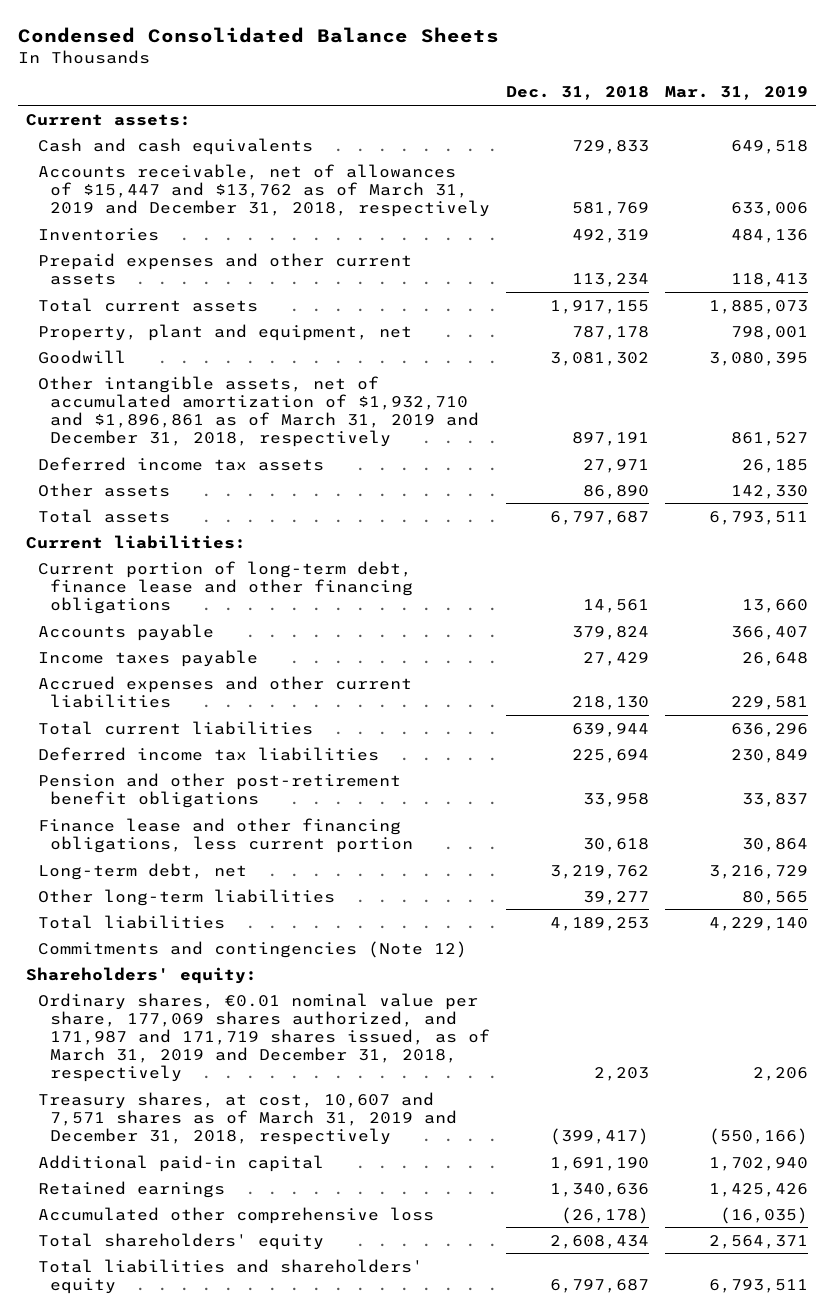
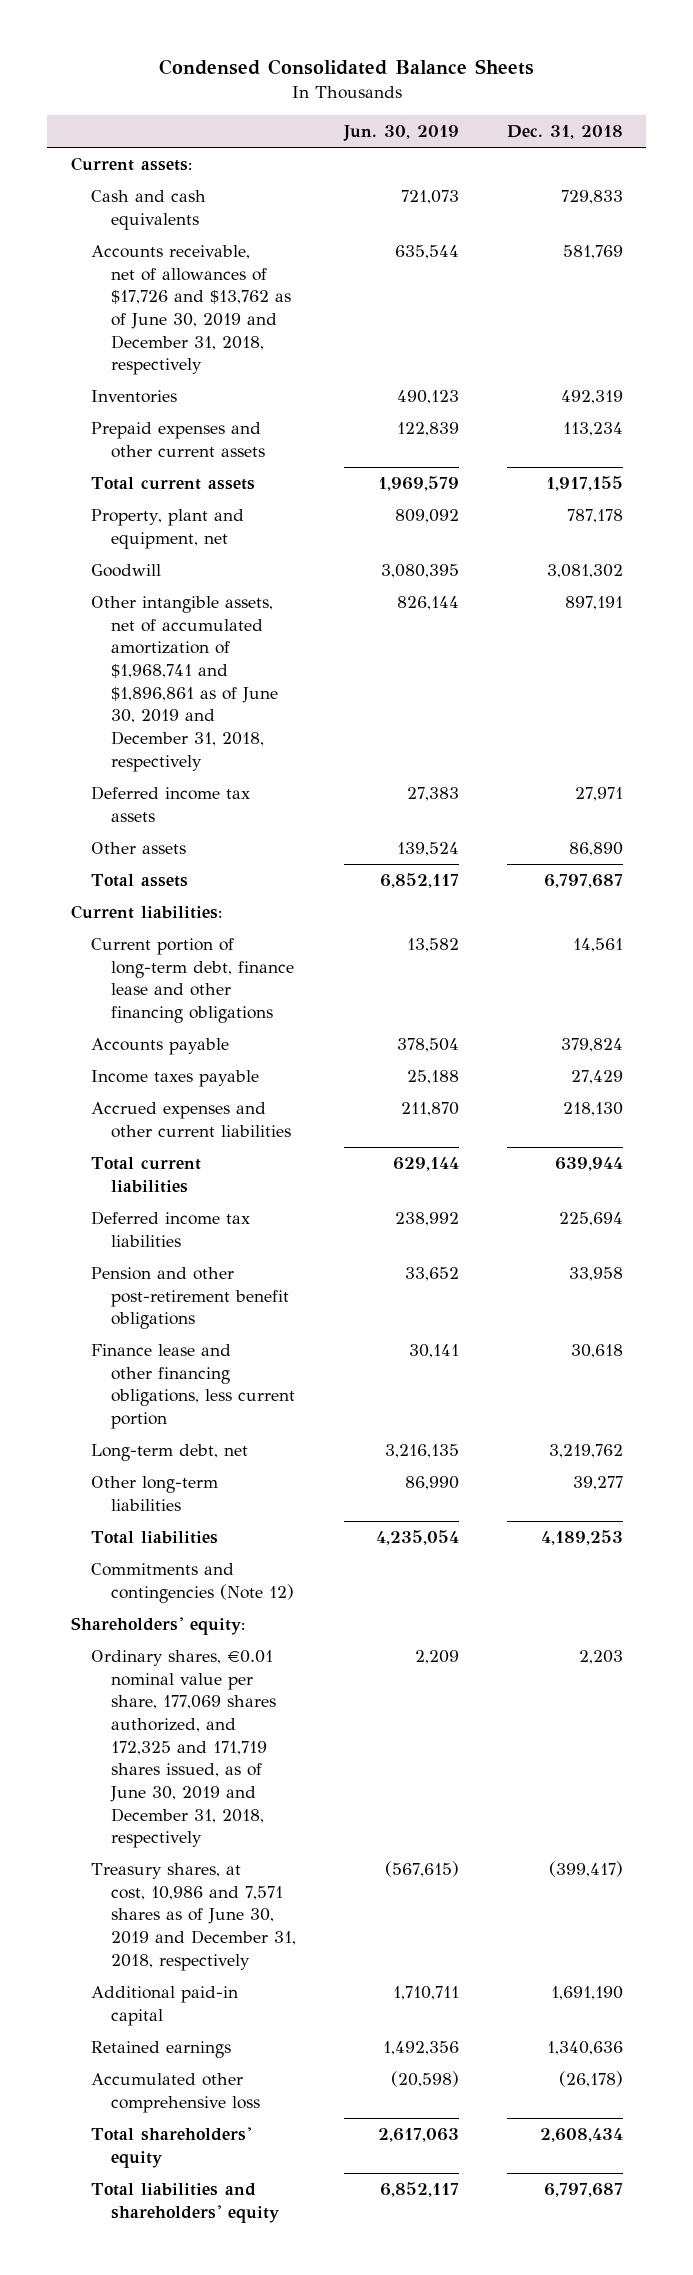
[664,86,808,101] Mar. 31, 2019 -> none
none -> [342,125,459,142] Jun. 30, 2019
[38,163,491,217] Accounts receivable, net of allowances of $15,447 and $13,762 as of March 31, 2019 and December 31, 2018, respectively -> [91,245,292,376] Accounts receivable, net of allowances of $17,726 and $13,762 as of June 30, 2019 and December 31, 2018, respectively
[38,375,480,447] Other intangible assets, net of accumulated amortization of $1,932,710 and $1,896,861 as of March 31, 2019 and December 31, 2018, respectively -> [91,596,279,772] Other intangible assets, net of accumulated amortization of $1,968,741 and $1,896,861 as of June 30, 2019 and December 31, 2018, respectively
[38,992,491,1082] Ordinary shares, €0.01 nominal value per share, 177,069 shares authorized, and 171,987 and 171,719 shares issued, as of March 31, 2019 and December 31, 2018, respectively -> [91,1650,277,1849] Ordinary shares, €0.01 nominal value per share, 177,069 shares authorized, and 172,325 and 171,719 shares issued, as of June 30, 2019 and December 31, 2018, respectively
[38,1091,458,1145] Treasury shares, at cost, 10,607 and 7,571 shares as of March 31, 2019 and December 31, 2018, respectively -> [91,1863,297,1971] Treasury shares, at cost, 10,986 and 7,571 shares as of June 30, 2019 and December 31, 2018, respectively

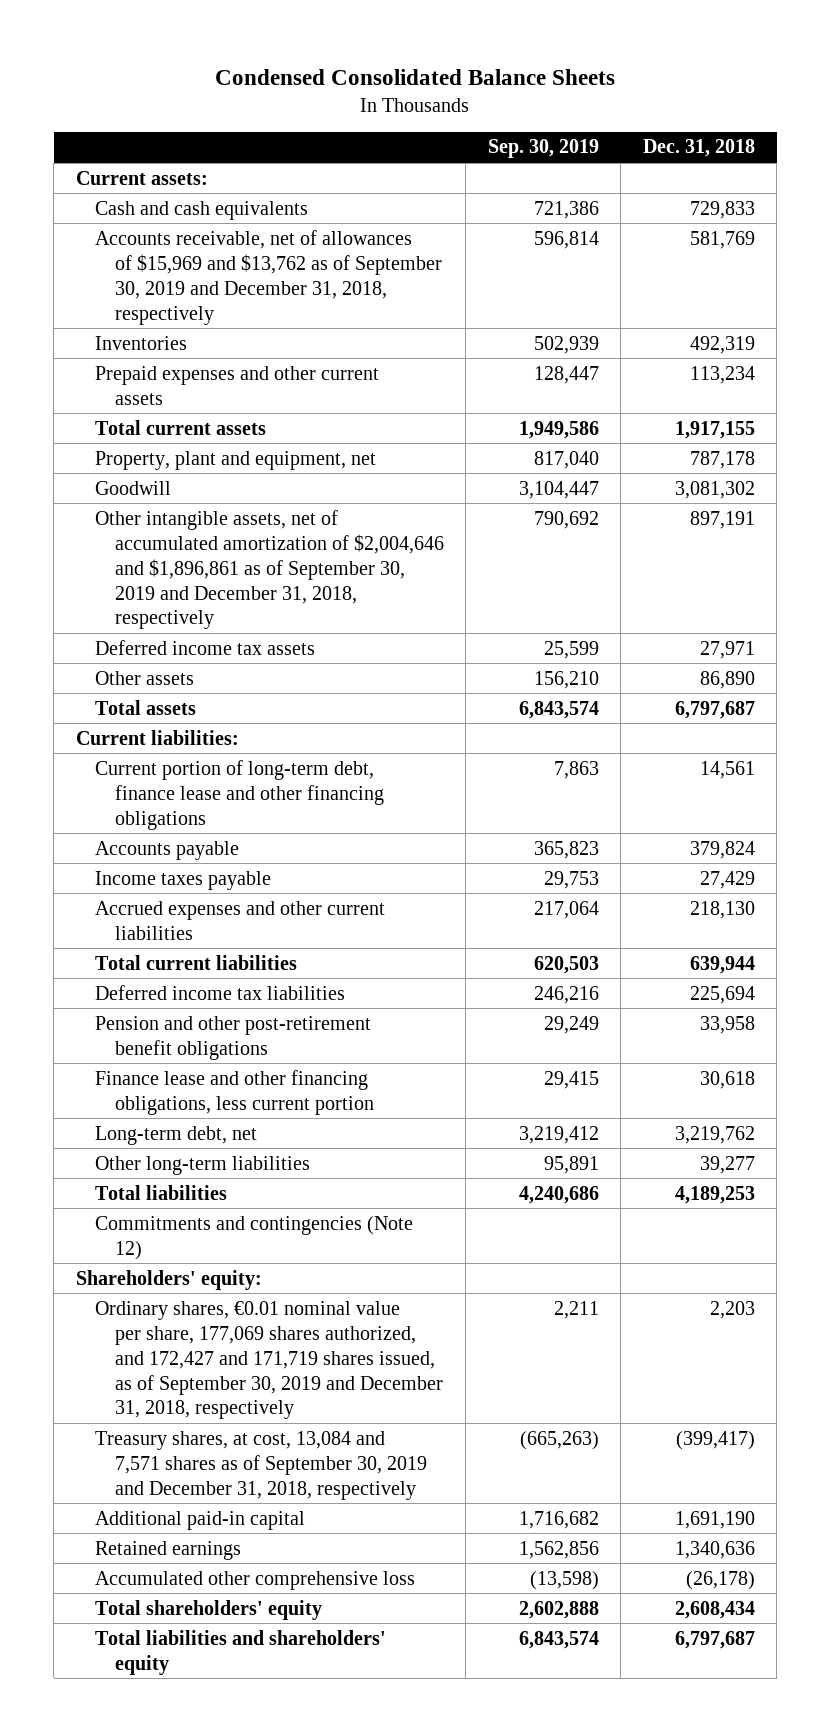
[342,125,459,142] Jun. 30, 2019 -> none
none -> [487,139,599,159] Sep. 30, 2019
[91,245,292,376] Accounts receivable, net of allowances of $17,726 and $13,762 as of June 30, 2019 and December 31, 2018, respectively -> [95,229,442,325] Accounts receivable, net of allowances of $15,969 and $13,762 as of September 30, 2019 and December 31, 2018, respectively
[91,596,279,772] Other intangible assets, net of accumulated amortization of $1,968,741 and $1,896,861 as of June 30, 2019 and December 31, 2018, respectively -> [95,509,444,630] Other intangible assets, net of accumulated amortization of $2,004,646 and $1,896,861 as of September 30, 2019 and December 31, 2018, respectively
[91,1650,277,1849] Ordinary shares, €0.01 nominal value per share, 177,069 shares authorized, and 172,325 and 171,719 shares issued, as of June 30, 2019 and December 31, 2018, respectively -> [95,1300,443,1420] Ordinary shares, €0.01 nominal value per share, 177,069 shares authorized, and 172,427 and 171,719 shares issued, as of September 30, 2019 and December 31, 2018, respectively
[91,1863,297,1971] Treasury shares, at cost, 10,986 and 7,571 shares as of June 30, 2019 and December 31, 2018, respectively -> [95,1430,427,1500] Treasury shares, at cost, 13,084 and 7,571 shares as of September 30, 2019 and December 31, 2018, respectively

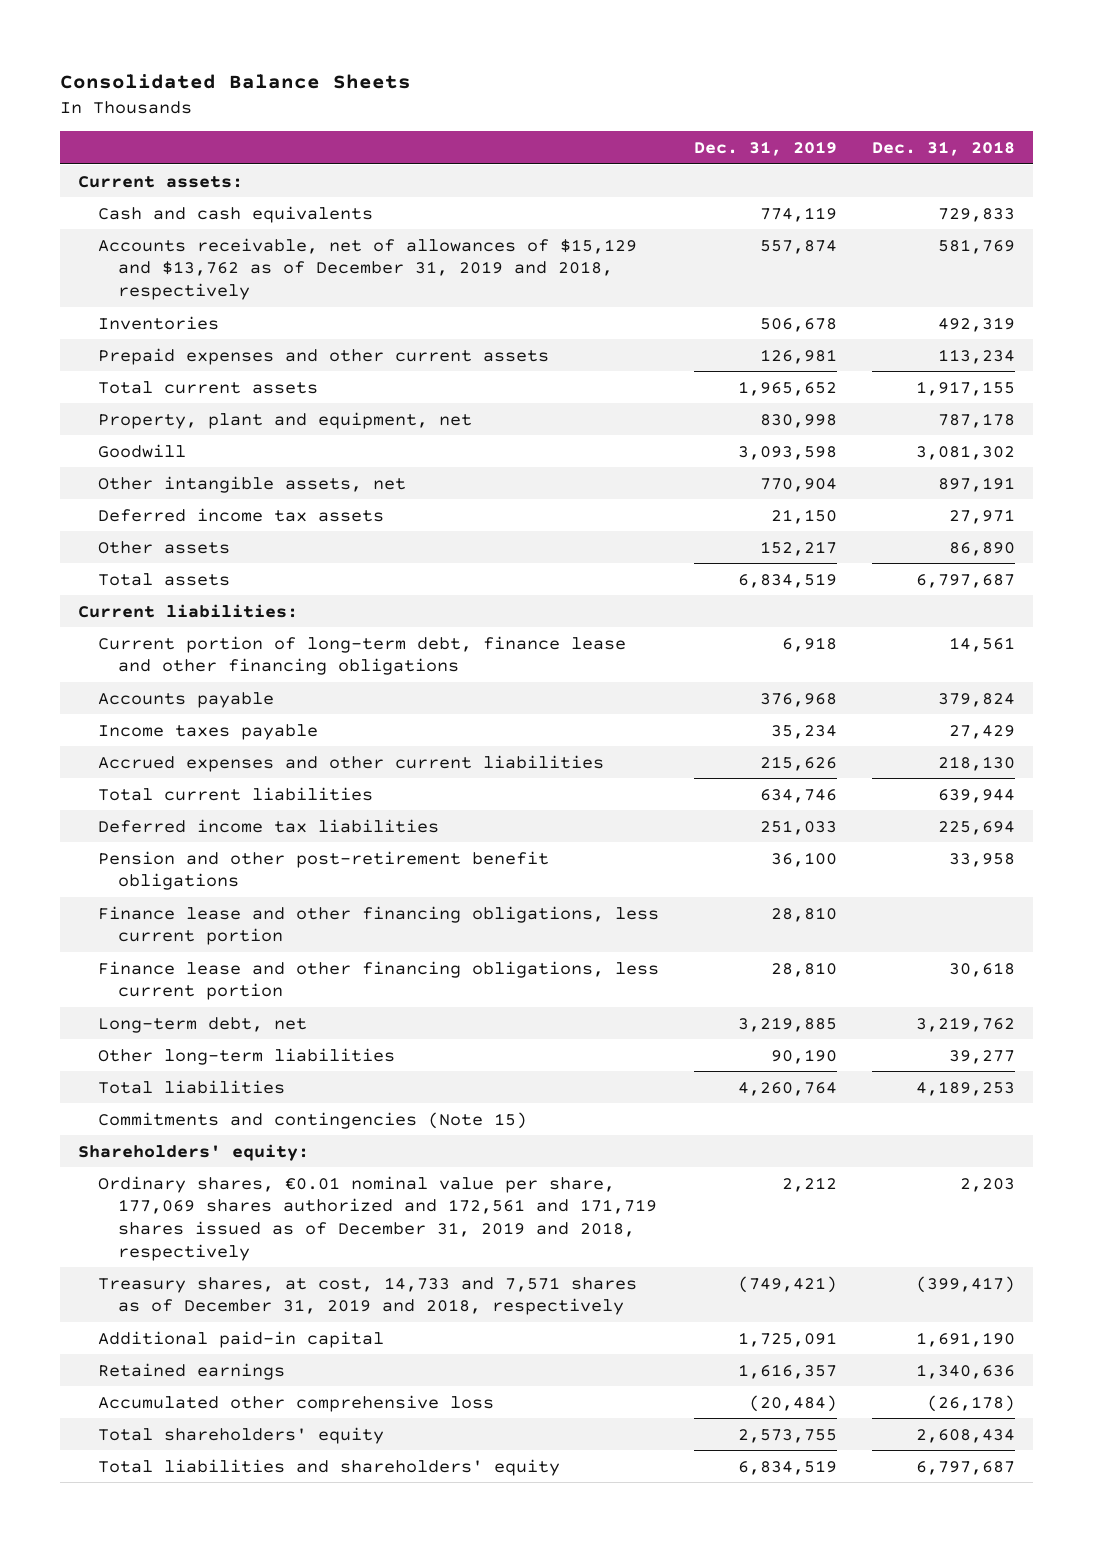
[215,68,616,85] Condensed Consolidated Balance Sheets -> [59,74,411,90] Consolidated Balance Sheets
[487,139,599,159] Sep. 30, 2019 -> none
none -> [694,140,838,156] Dec. 31, 2019
[95,229,442,325] Accounts receivable, net of allowances of $15,969 and $13,762 as of September 30, 2019 and December 31, 2018, respectively -> [98,237,638,300] Accounts receivable, net of allowances of $15,129 and $13,762 as of December 31, 2019 and 2018, respectively
[95,509,444,630] Other intangible assets, net of accumulated amortization of $2,004,646 and $1,896,861 as of September 30, 2019 and December 31, 2018, respectively -> [98,475,407,493] Other intangible assets, net
none -> [98,905,660,946] Finance lease and other financing obligations, less current portion
[95,1215,414,1260] Commitments and contingencies (Note 12) -> [98,1111,528,1129] Commitments and contingencies (Note 15)
[95,1300,443,1420] Ordinary shares, €0.01 nominal value per share, 177,069 shares authorized, and 172,427 and 171,719 shares issued, as of September 30, 2019 and December 31, 2018, respectively -> [98,1175,658,1261] Ordinary shares, €0.01 nominal value per share, 177,069 shares authorized and 172,561 and 171,719 shares issued as of December 31, 2019 and 2018, respectively
[95,1430,427,1500] Treasury shares, at cost, 13,084 and 7,571 shares as of September 30, 2019 and December 31, 2018, respectively -> [98,1276,638,1316] Treasury shares, at cost, 14,733 and 7,571 shares as of December 31, 2019 and 2018, respectively

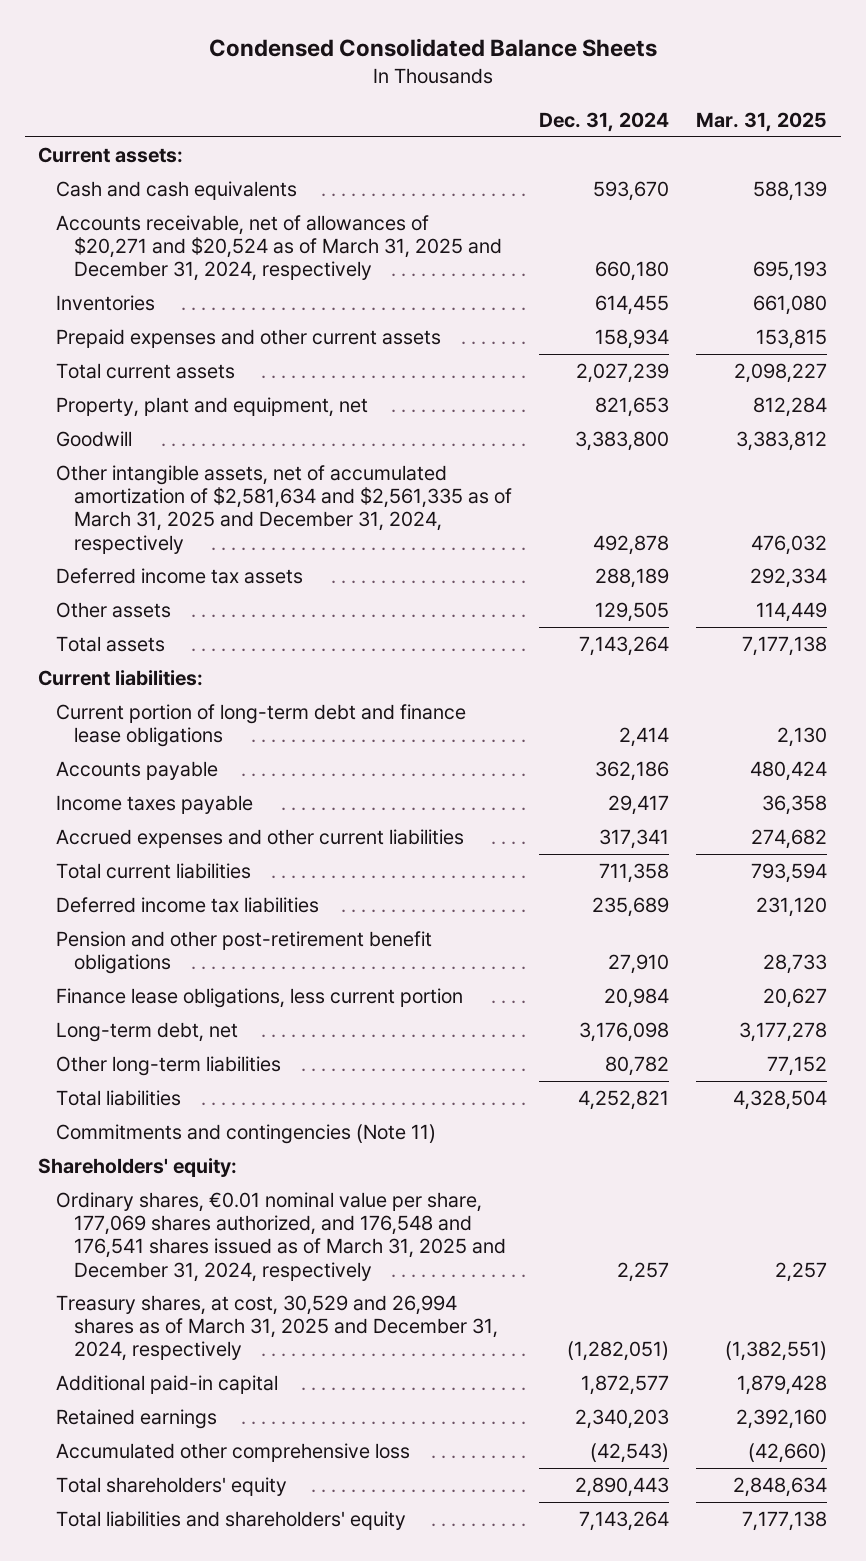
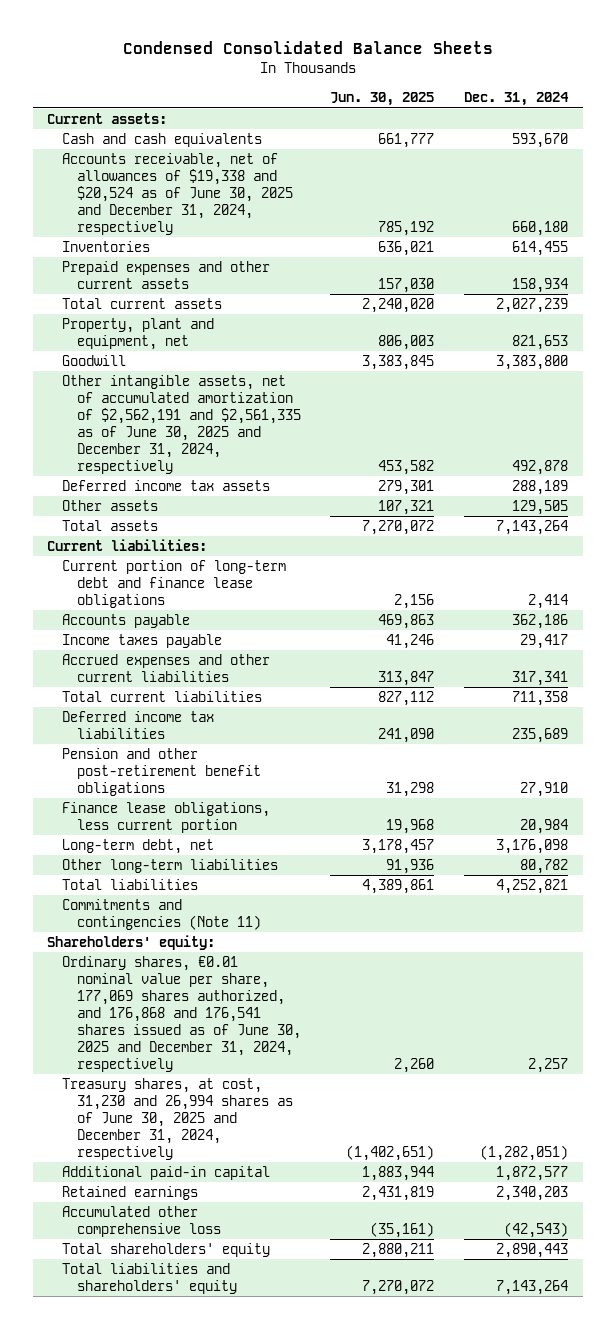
[696,111,828,132] Mar. 31, 2025 -> none
none -> [330,92,435,107] Jun. 30, 2025
[56,214,503,282] Accounts receivable, net of allowances of $20,271 and $20,524 as of March 31, 2025 and December 31, 2024, respectively -> [61,153,293,235] Accounts receivable, net of allowances of $19,338 and $20,524 as of June 30, 2025 and December 31, 2024, respectively
[56,464,513,554] Other intangible assets, net of accumulated amortization of $2,581,634 and $2,561,335 as of March 31, 2025 and December 31, 2024, respectively -> [61,375,301,474] Other intangible assets, net of accumulated amortization of $2,562,191 and $2,561,335 as of June 30, 2025 and December 31, 2024, respectively
[56,1191,507,1282] Ordinary shares, €0.01 nominal value per share, 177,069 shares authorized, and 176,548 and 176,541 shares issued as of March 31, 2025 and December 31, 2024, respectively -> [61,956,301,1072] Ordinary shares, €0.01 nominal value per share, 177,069 shares authorized, and 176,868 and 176,541 shares issued as of June 30, 2025 and December 31, 2024, respectively
[56,1294,499,1362] Treasury shares, at cost, 30,529 and 26,994 shares as of March 31, 2025 and December 31, 2024, respectively -> [61,1078,293,1160] Treasury shares, at cost, 31,230 and 26,994 shares as of June 30, 2025 and December 31, 2024, respectively

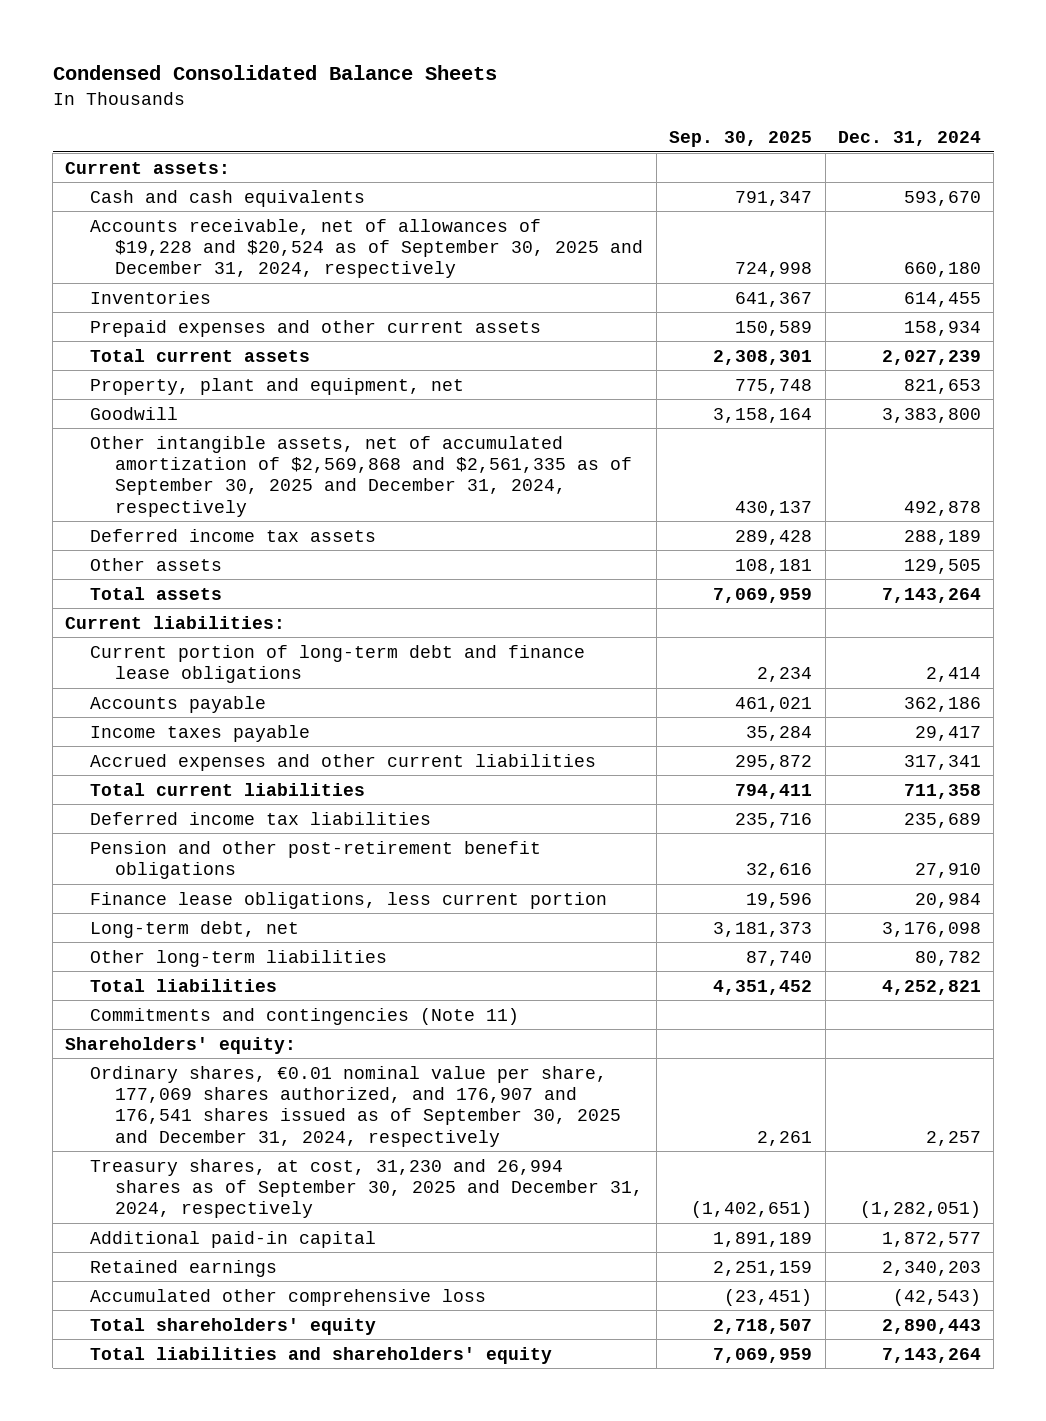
[330,92,435,107] Jun. 30, 2025 -> none
none -> [669,131,813,148] Sep. 30, 2025
[61,153,293,235] Accounts receivable, net of allowances of $19,338 and $20,524 as of June 30, 2025 and December 31, 2024, respectively -> [90,218,644,279] Accounts receivable, net of allowances of $19,228 and $20,524 as of September 30, 2025 and December 31, 2024, respectively
[61,375,301,474] Other intangible assets, net of accumulated amortization of $2,562,191 and $2,561,335 as of June 30, 2025 and December 31, 2024, respectively -> [90,435,633,517] Other intangible assets, net of accumulated amortization of $2,569,868 and $2,561,335 as of September 30, 2025 and December 31, 2024, respectively
[61,956,301,1072] Ordinary shares, €0.01 nominal value per share, 177,069 shares authorized, and 176,868 and 176,541 shares issued as of June 30, 2025 and December 31, 2024, respectively -> [90,1065,622,1147] Ordinary shares, €0.01 nominal value per share, 177,069 shares authorized, and 176,907 and 176,541 shares issued as of September 30, 2025 and December 31, 2024, respectively
[61,1078,293,1160] Treasury shares, at cost, 31,230 and 26,994 shares as of June 30, 2025 and December 31, 2024, respectively -> [90,1158,644,1219] Treasury shares, at cost, 31,230 and 26,994 shares as of September 30, 2025 and December 31, 2024, respectively

